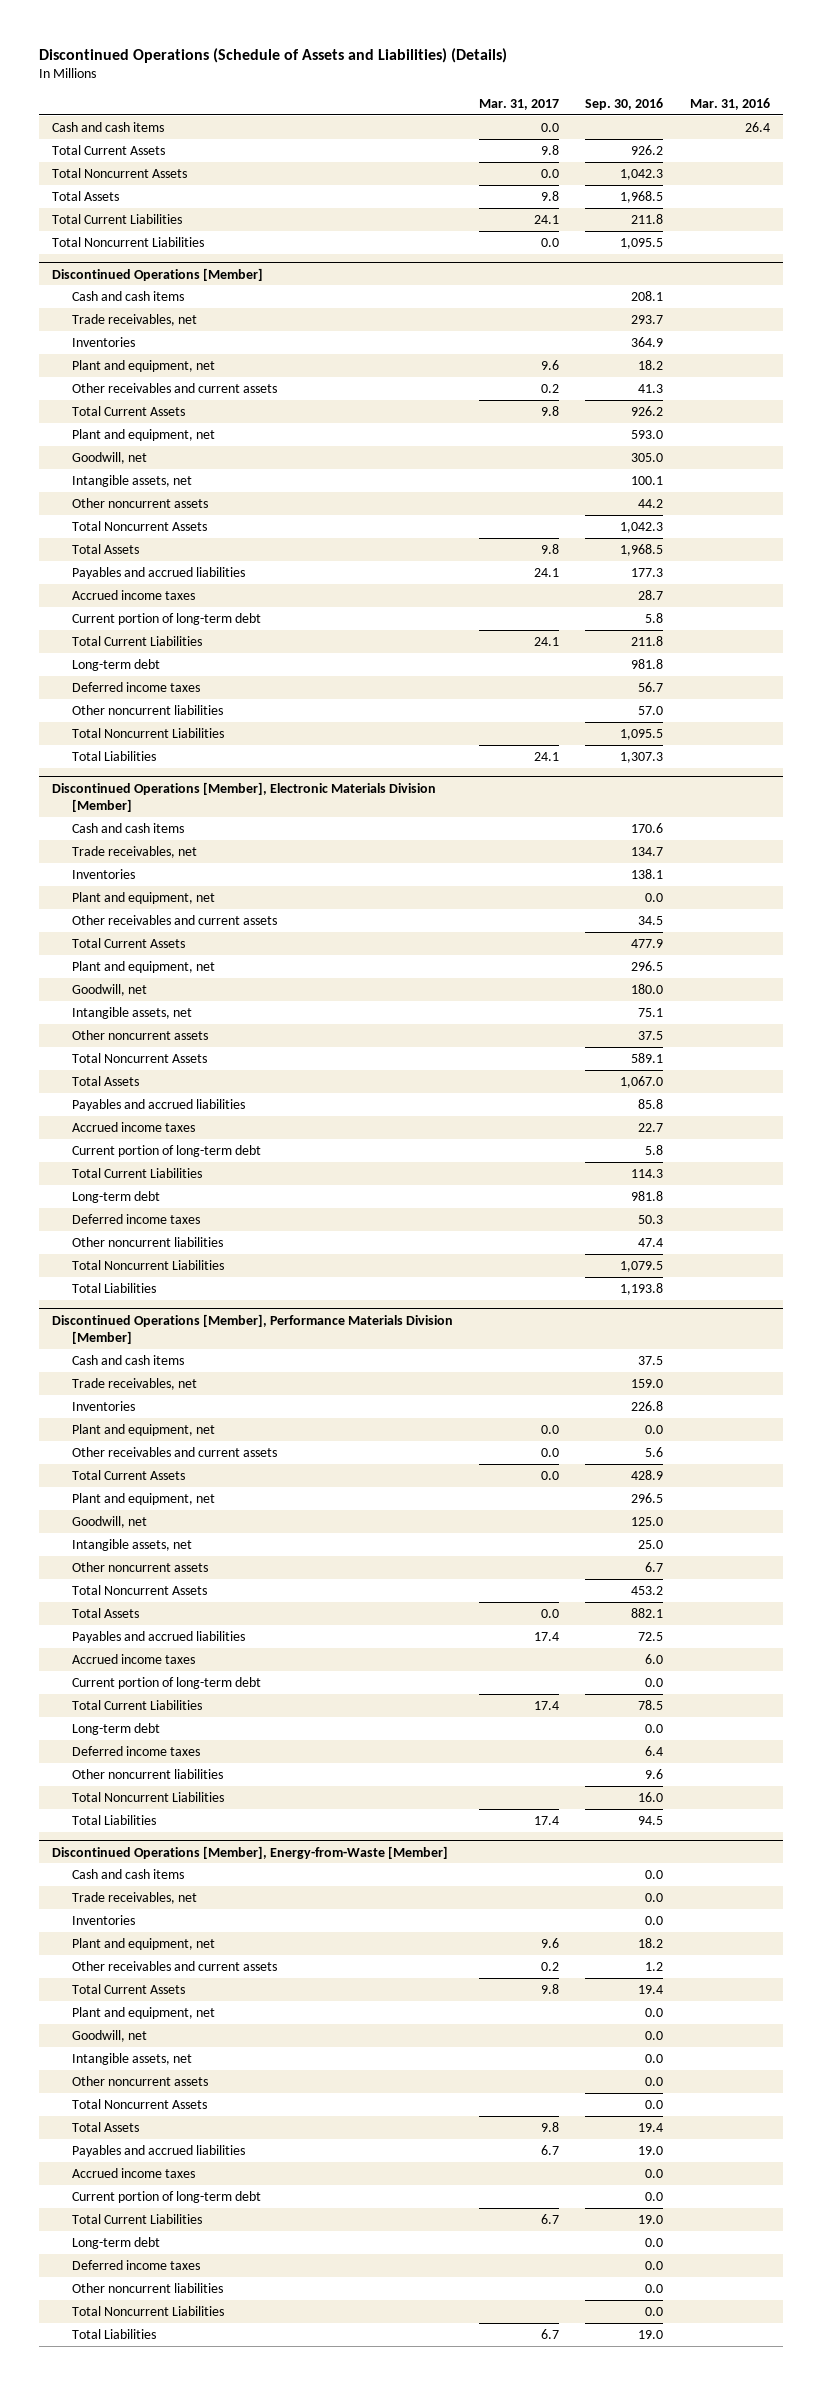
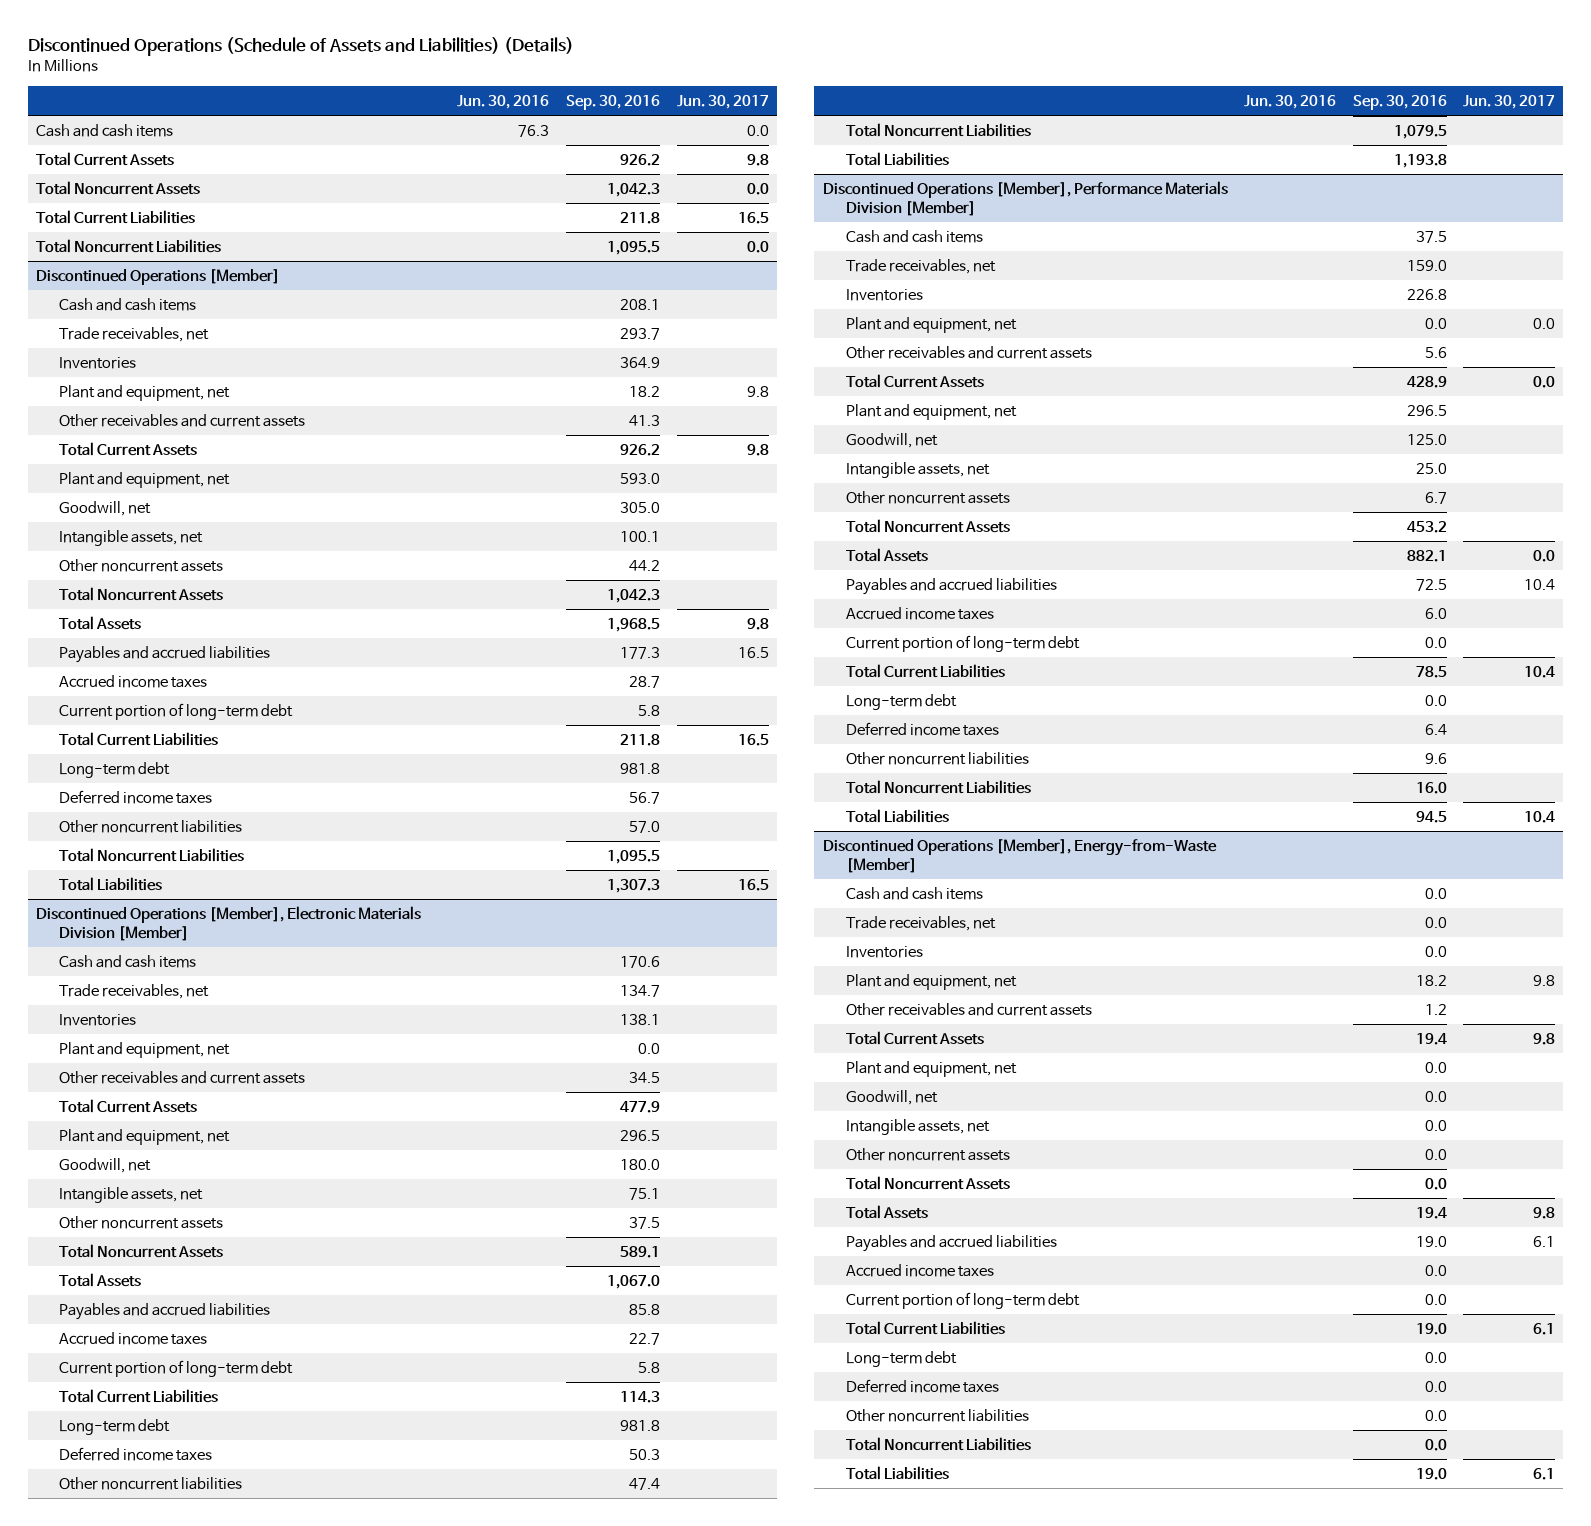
[479,98,560,110] Mar. 31, 2017 -> none
[689,97,770,110] Mar. 31, 2016 -> none
none -> [457,95,550,110] Jun. 30, 2016
none -> [676,95,769,110] Jun. 30, 2017
[51,190,119,201] Total Assets -> none

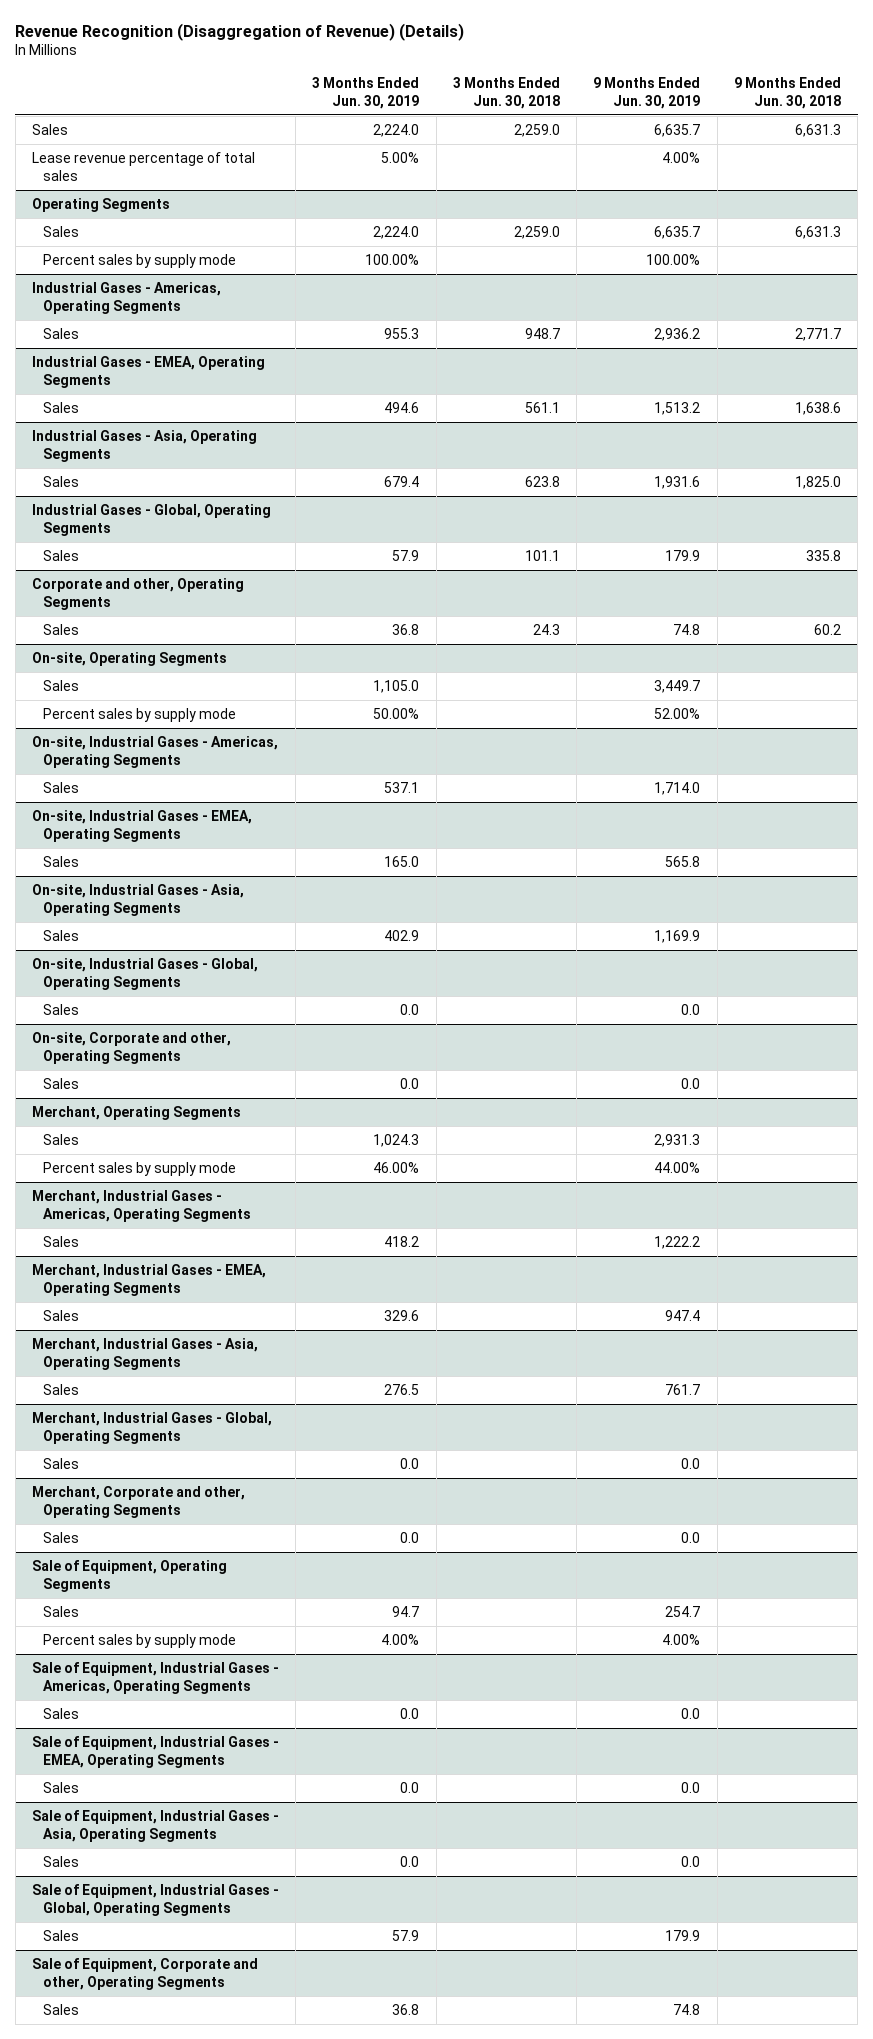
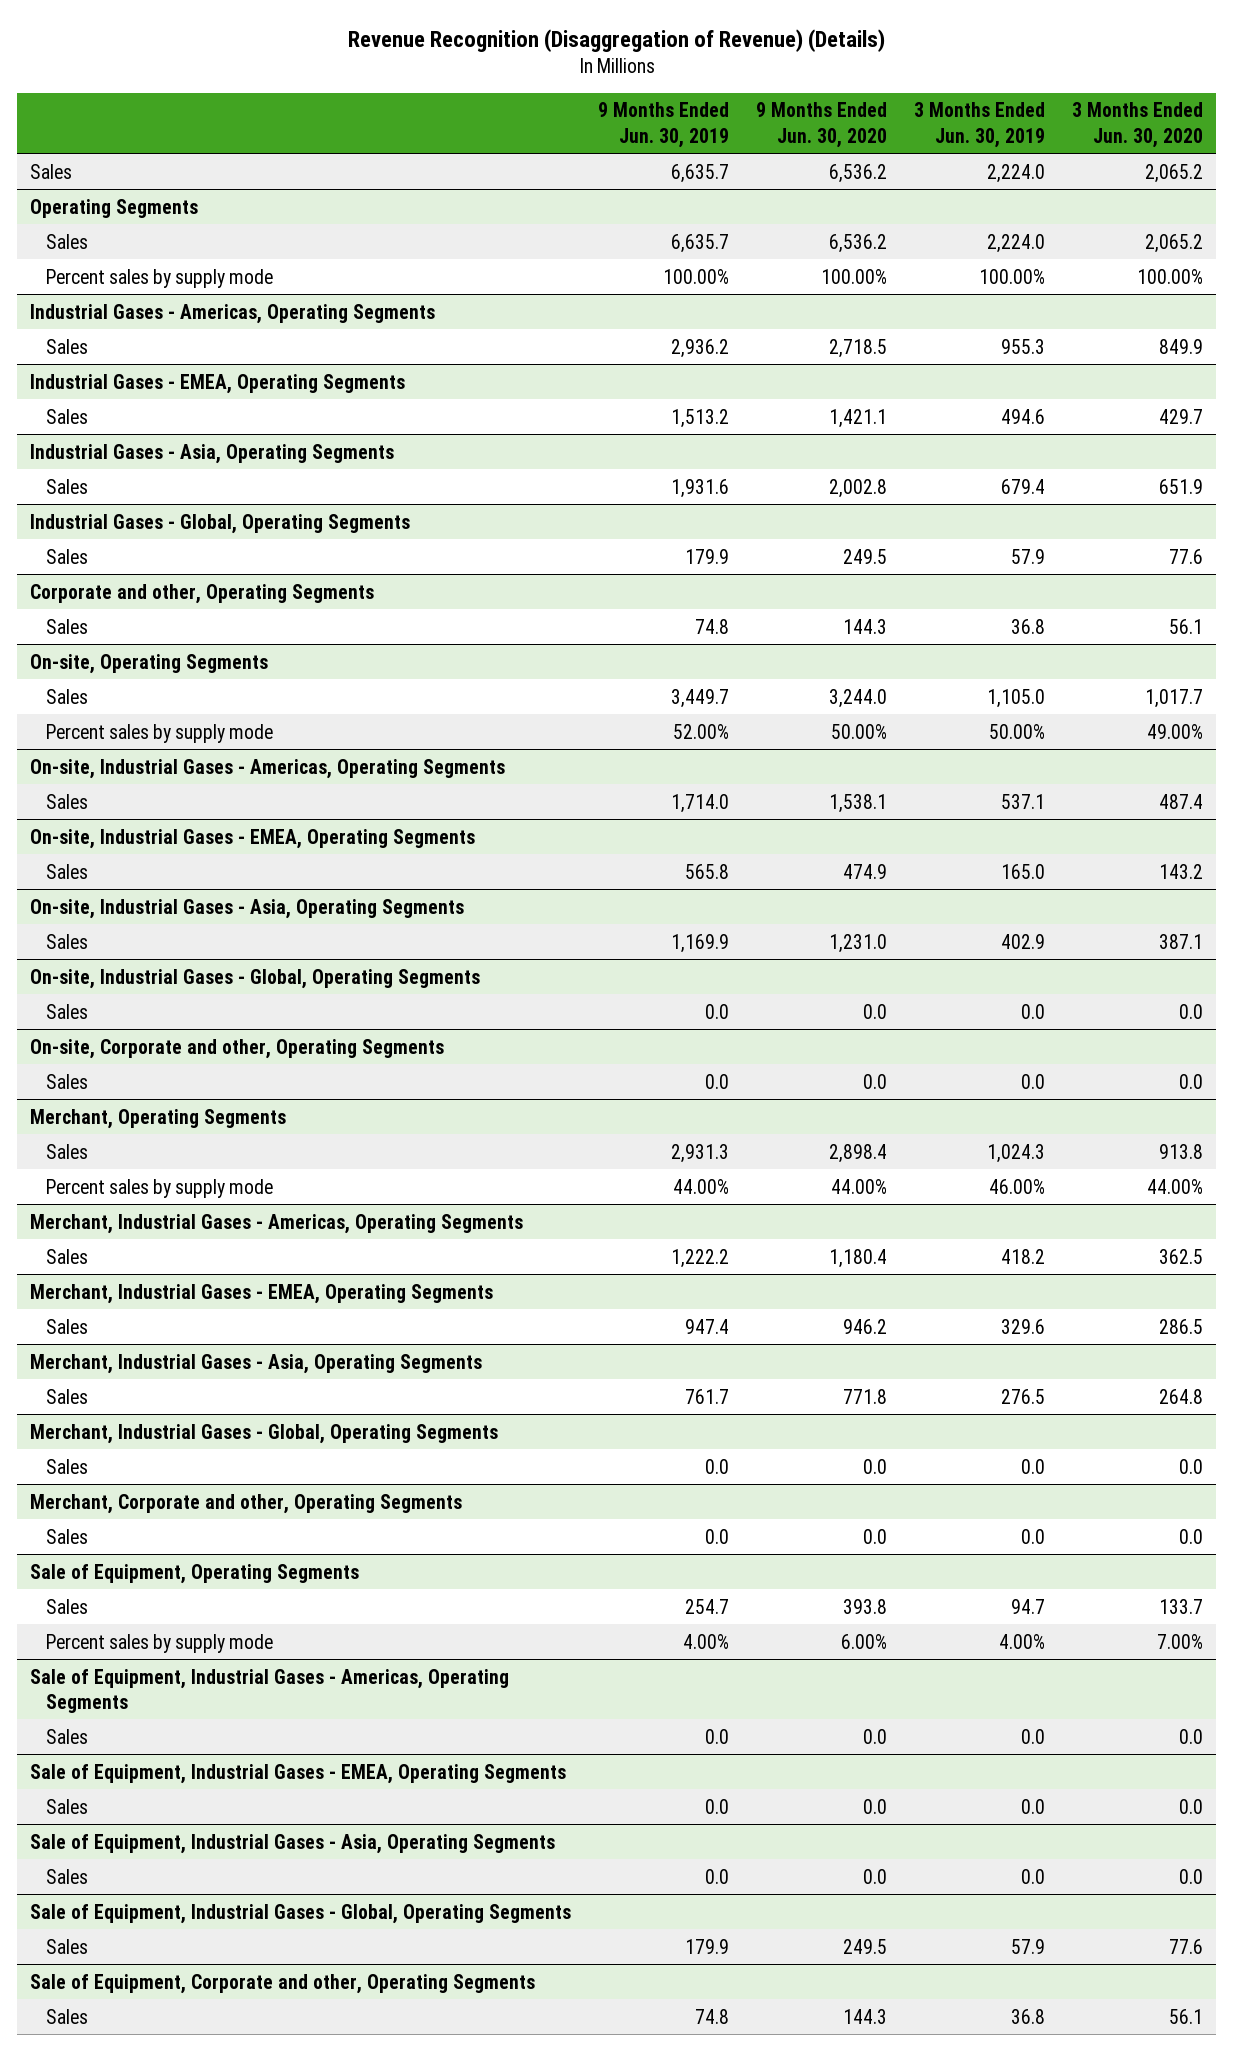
[452,76,560,109] 3 Months Ended Jun. 30, 2018 -> none
[733,76,841,109] 9 Months Ended Jun. 30, 2018 -> none
none -> [756,102,888,148] 9 Months Ended Jun. 30, 2020
none -> [1071,102,1203,148] 3 Months Ended Jun. 30, 2020
[31,151,255,181] Lease revenue percentage of total sales -> none

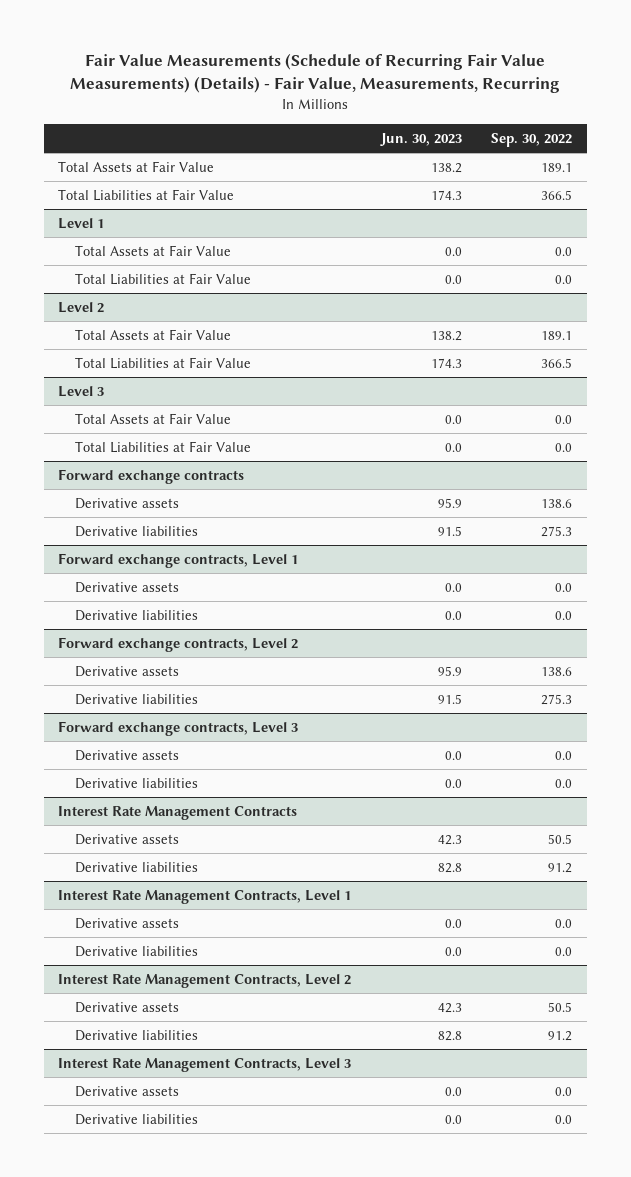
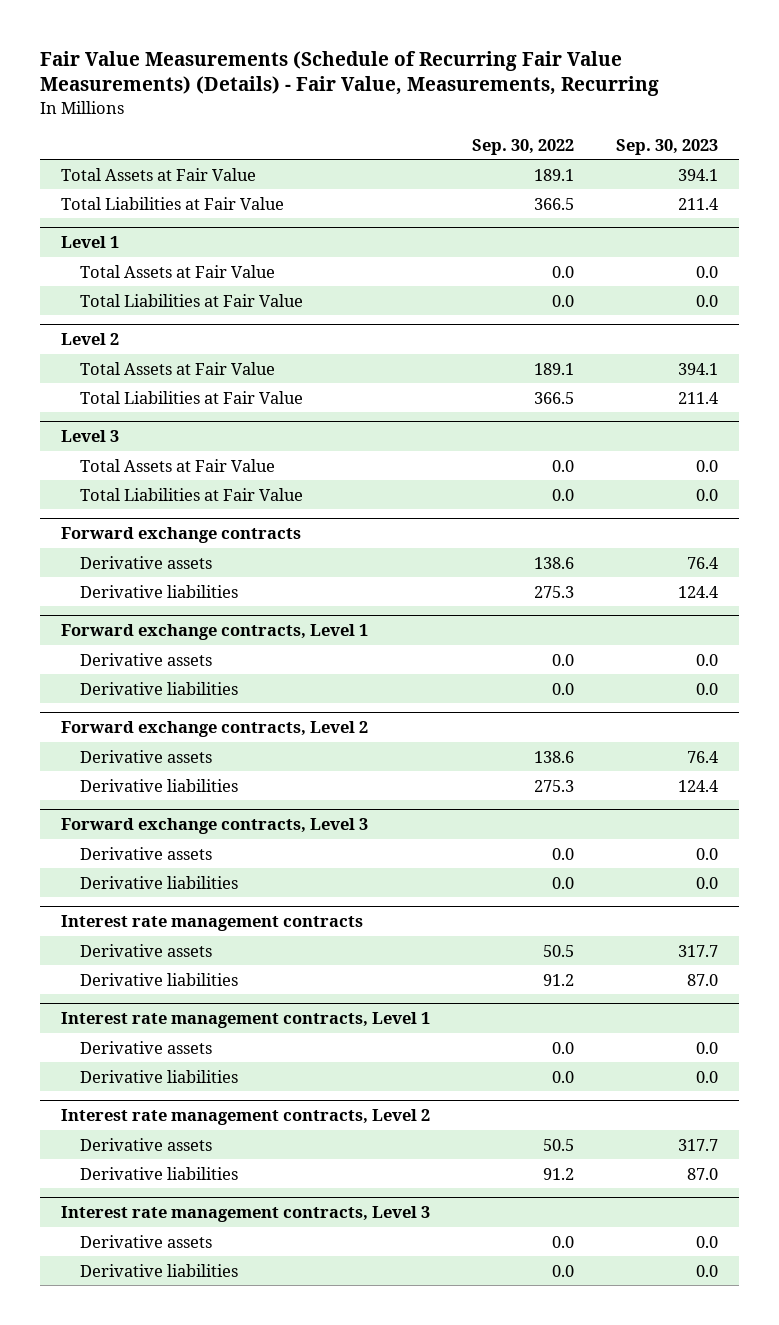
[379,132,462,146] Jun. 30, 2023 -> none
none -> [616,138,719,155] Sep. 30, 2023
[58,805,298,820] Interest Rate Management Contracts -> [60,915,363,932] Interest rate management contracts
[58,889,352,904] Interest Rate Management Contracts, Level 1 -> [60,1012,430,1029] Interest rate management contracts, Level 1
[58,973,352,988] Interest Rate Management Contracts, Level 2 -> [60,1109,430,1126] Interest rate management contracts, Level 2
[58,1057,352,1072] Interest Rate Management Contracts, Level 3 -> [60,1206,430,1223] Interest rate management contracts, Level 3

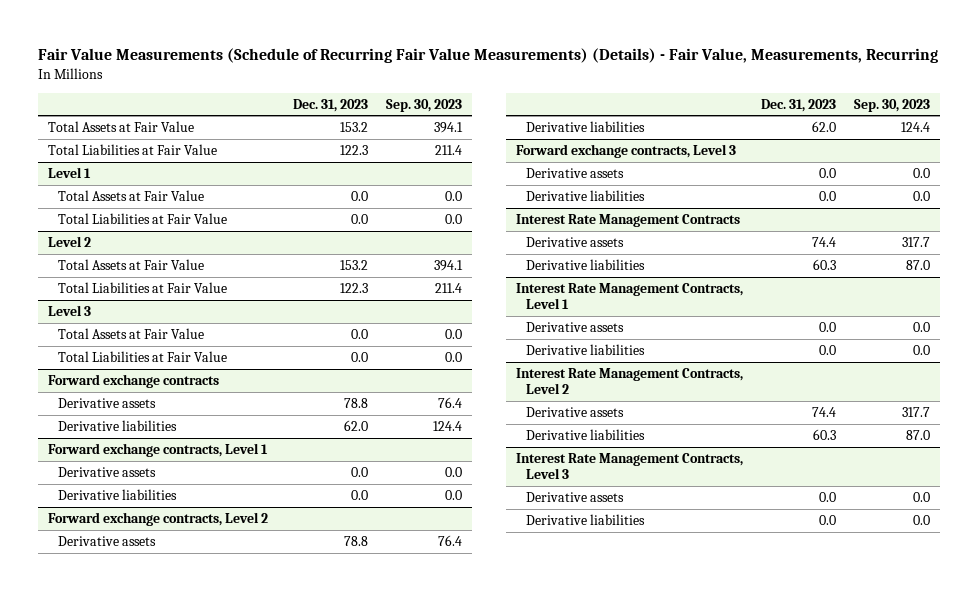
[472,138,575,155] Sep. 30, 2022 -> none
none -> [292,98,368,112] Dec. 31, 2023
[60,915,363,932] Interest rate management contracts -> [515,214,740,228] Interest Rate Management Contracts
[60,1012,430,1029] Interest rate management contracts, Level 1 -> [515,283,743,310] Interest Rate Management Contracts, Level 1
[60,1109,430,1126] Interest rate management contracts, Level 2 -> [515,368,743,395] Interest Rate Management Contracts, Level 2
[60,1206,430,1223] Interest rate management contracts, Level 3 -> [515,453,743,480] Interest Rate Management Contracts, Level 3

